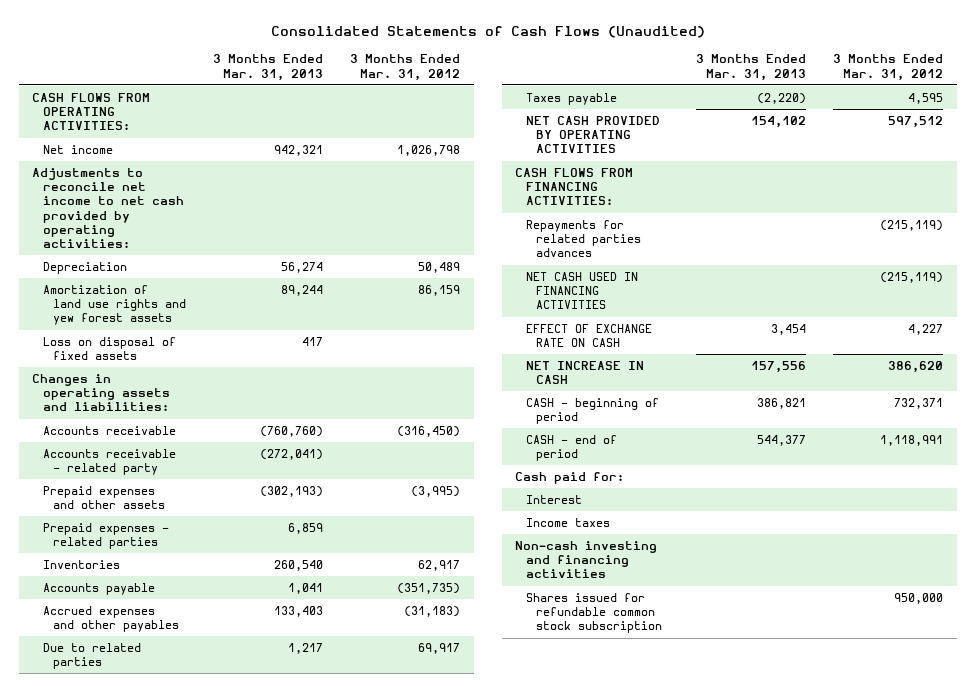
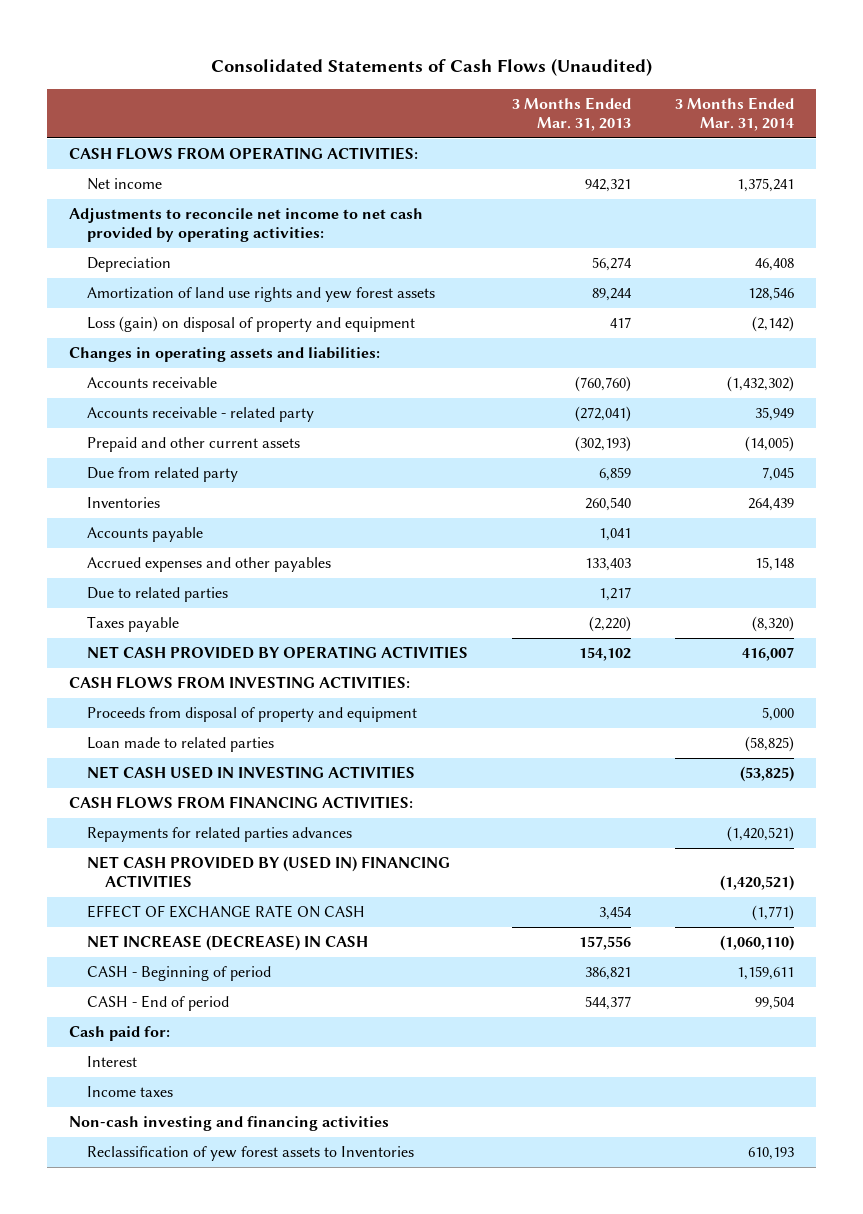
[350,54,461,81] 3 Months Ended Mar. 31, 2012 -> none
none -> [674,96,794,131] 3 Months Ended Mar. 31, 2014
[42,336,176,361] Loss on disposal of fixed assets -> [87,316,416,333] Loss (gain) on disposal of property and equipment
[42,485,165,510] Prepaid expenses and other assets -> [87,437,301,453] Prepaid and other current assets
[42,522,169,550] Prepaid expenses - related parties -> [87,467,239,483] Due from related party
none -> [69,676,411,690] CASH FLOWS FROM INVESTING ACTIVITIES:
none -> [87,707,418,723] Proceeds from disposal of property and equipment
none -> [87,737,275,753] Loan made to related parties
none -> [87,766,416,780] NET CASH USED IN INVESTING ACTIVITIES
[525,271,638,310] NET CASH USED IN FINANCING ACTIVITIES -> [87,856,451,889] NET CASH PROVIDED BY (USED IN) FINANCING ACTIVITIES
[525,360,644,385] NET INCREASE IN CASH -> [87,935,369,952] NET INCREASE (DECREASE) IN CASH
[525,397,659,425] CASH - beginning of period -> [87,966,272,982] CASH - Beginning of period
[525,434,617,462] CASH - end of period -> [87,995,230,1012] CASH - End of period
[525,592,662,634] Shares issued for refundable common stock subscription -> none
none -> [87,1146,415,1162] Reclassification of yew forest assets to Inventories

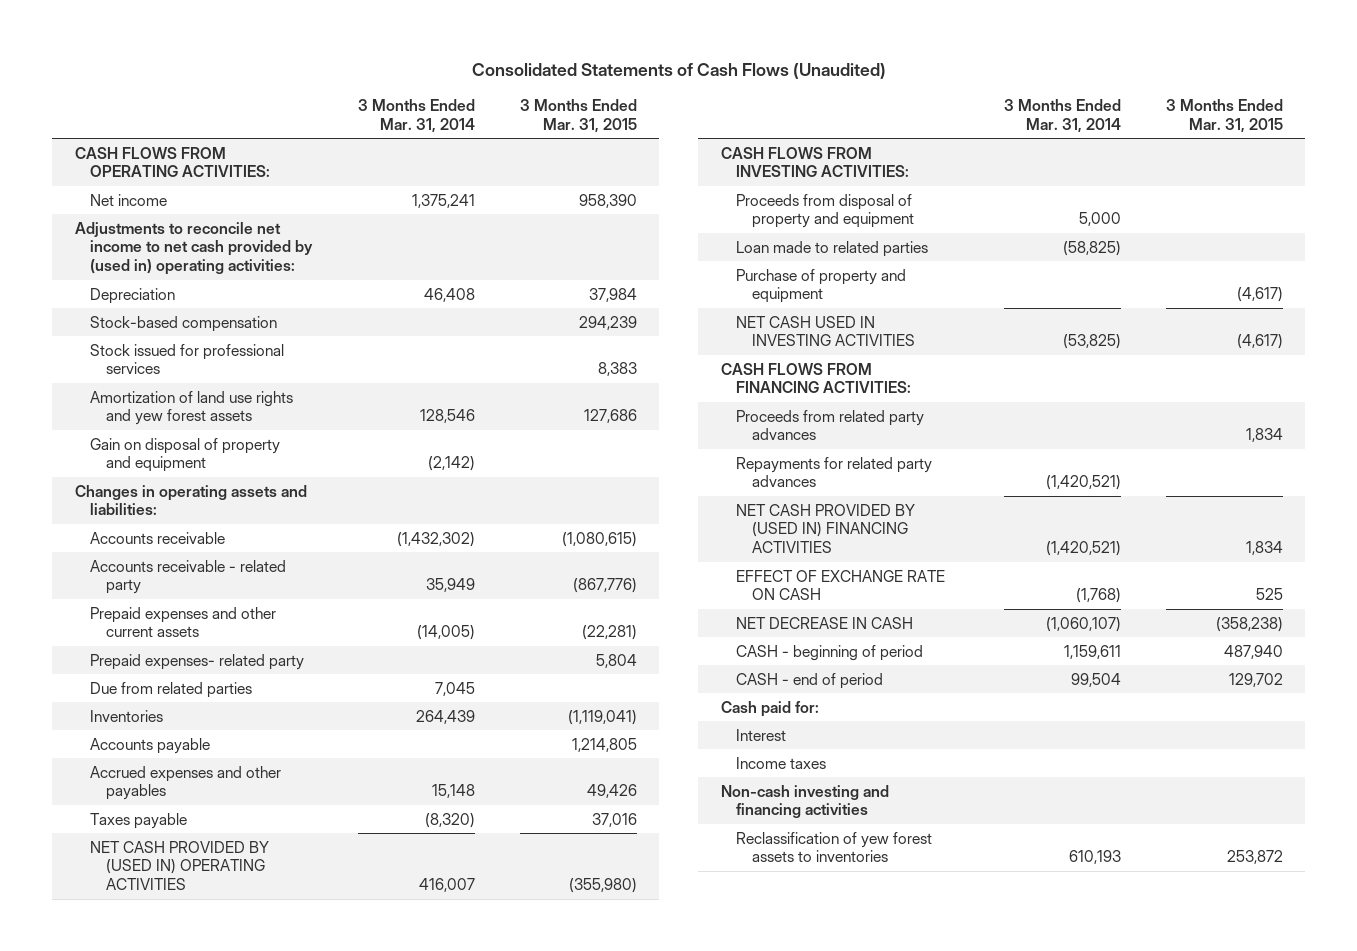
[512,96,632,131] 3 Months Ended Mar. 31, 2013 -> none
none -> [519,99,637,133] 3 Months Ended Mar. 31, 2015
[69,208,424,243] Adjustments to reconcile net income to net cash provided by operating activities: -> [74,221,314,275] Adjustments to reconcile net income to net cash provided by (used in) operating activities:
none -> [90,315,278,332] Stock-based compensation
none -> [90,343,285,375] Stock issued for professional services
[87,316,416,333] Loss (gain) on disposal of property and equipment -> [90,437,281,473] Gain on disposal of property and equipment
[87,437,301,453] Prepaid and other current assets -> [90,606,277,638] Prepaid expenses and other current assets
none -> [90,653,305,670] Prepaid expenses- related party
[87,467,239,483] Due from related party -> [90,681,253,698] Due from related parties
[87,587,229,603] Due to related parties -> none
[87,646,469,660] NET CASH PROVIDED BY OPERATING ACTIVITIES -> [90,840,270,890] NET CASH PROVIDED BY (USED IN) OPERATING ACTIVITIES
none -> [736,268,907,304] Purchase of property and equipment
none -> [736,409,925,441] Proceeds from related party advances
[87,827,353,843] Repayments for related parties advances -> [736,456,933,488] Repayments for related party advances
[751,905,794,922] (1,771) -> [1075,588,1121,604] (1,768)
[87,935,369,952] NET INCREASE (DECREASE) IN CASH -> [736,616,914,629] NET DECREASE IN CASH
[719,935,794,952] (1,060,110) -> [1045,616,1121,632] (1,060,107)
[87,966,272,982] CASH - Beginning of period -> [736,644,924,661] CASH - beginning of period
[87,995,230,1012] CASH - End of period -> [736,672,884,689] CASH - end of period
[87,1146,415,1162] Reclassification of yew forest assets to Inventories -> [736,831,933,863] Reclassification of yew forest assets to inventories

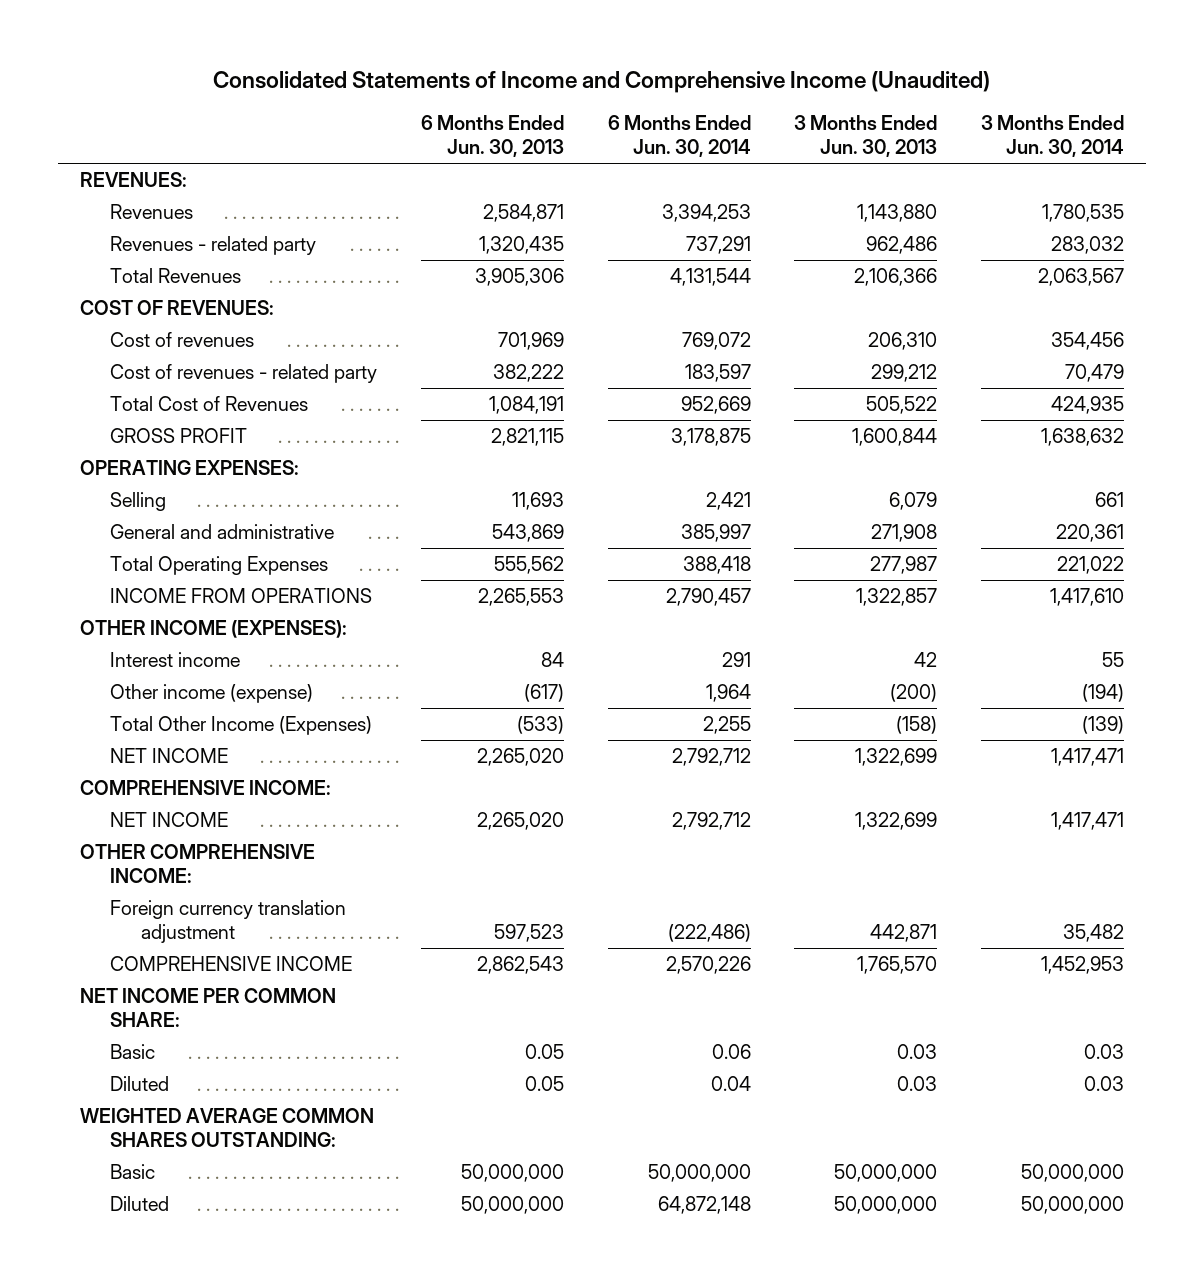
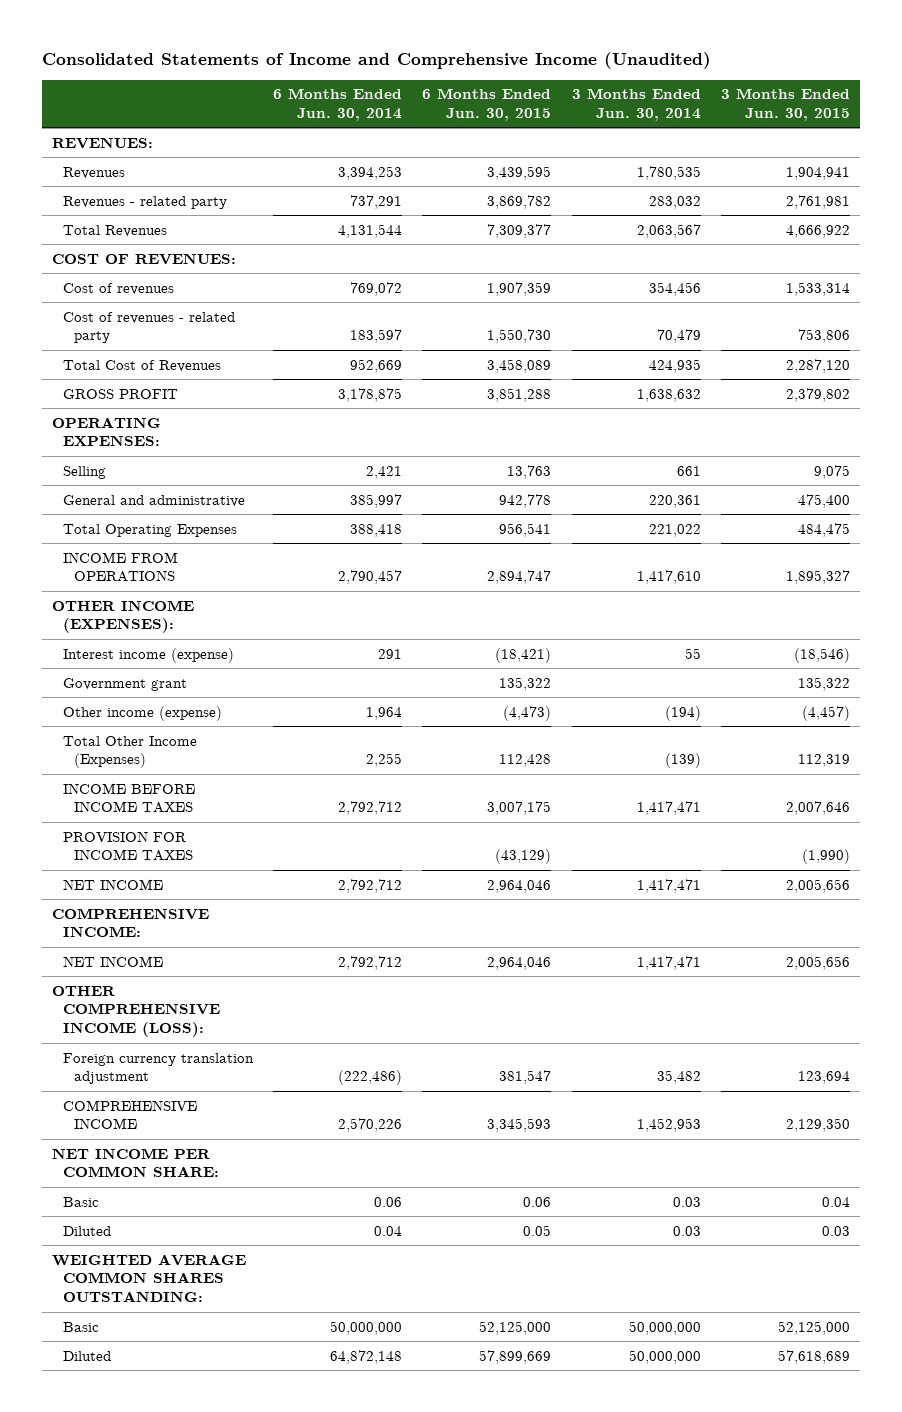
[421,115,565,158] 6 Months Ended Jun. 30, 2013 -> none
[794,115,938,158] 3 Months Ended Jun. 30, 2013 -> none
none -> [422,88,552,121] 6 Months Ended Jun. 30, 2015
none -> [720,88,850,121] 3 Months Ended Jun. 30, 2015
[110,652,241,668] Interest income -> [62,647,234,663] Interest income (expense)
none -> [62,677,187,691] Government grant
none -> [62,782,195,814] INCOME BEFORE INCOME TAXES
none -> [62,830,193,862] PROVISION FOR INCOME TAXES
[79,844,315,884] OTHER COMPREHENSIVE INCOME: -> [52,985,220,1038] OTHER COMPREHENSIVE INCOME (LOSS):

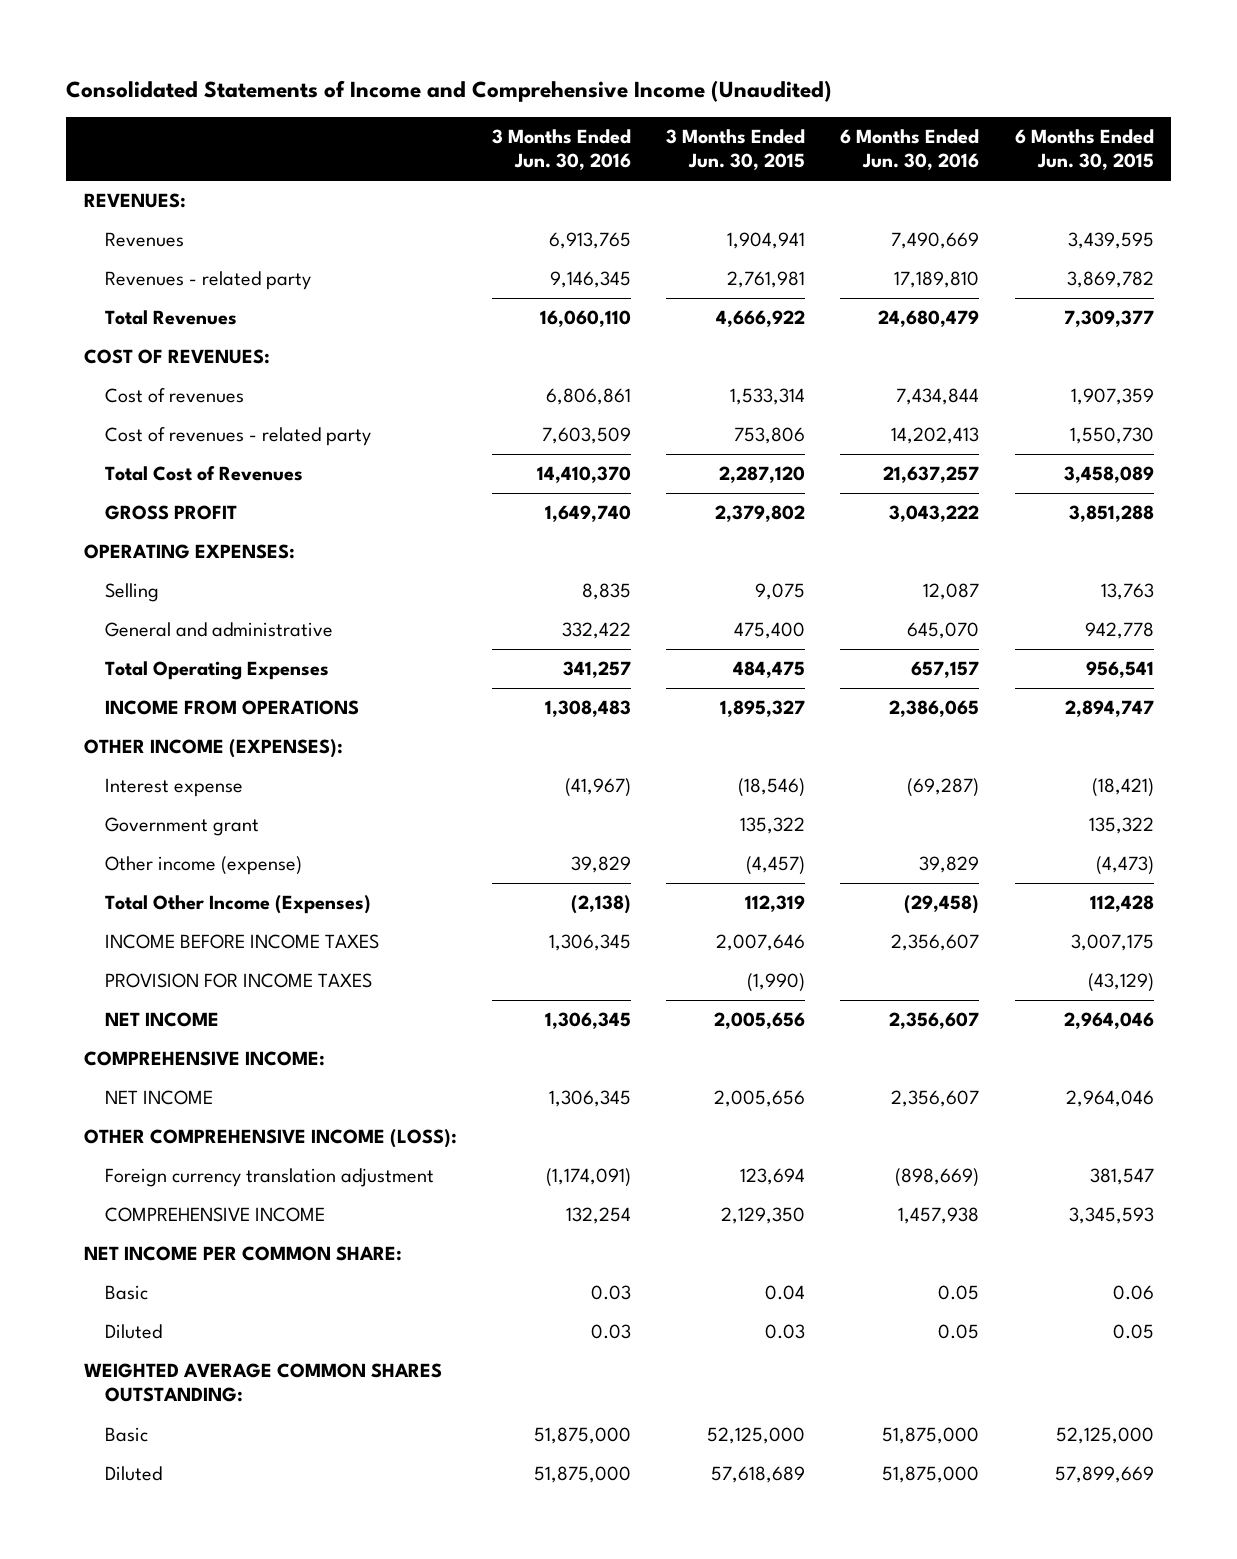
[273,88,403,121] 6 Months Ended Jun. 30, 2014 -> none
[571,88,701,121] 3 Months Ended Jun. 30, 2014 -> none
none -> [491,129,631,171] 3 Months Ended Jun. 30, 2016
none -> [840,129,980,171] 6 Months Ended Jun. 30, 2016
[62,647,234,663] Interest income (expense) -> [104,778,243,798] Interest expense

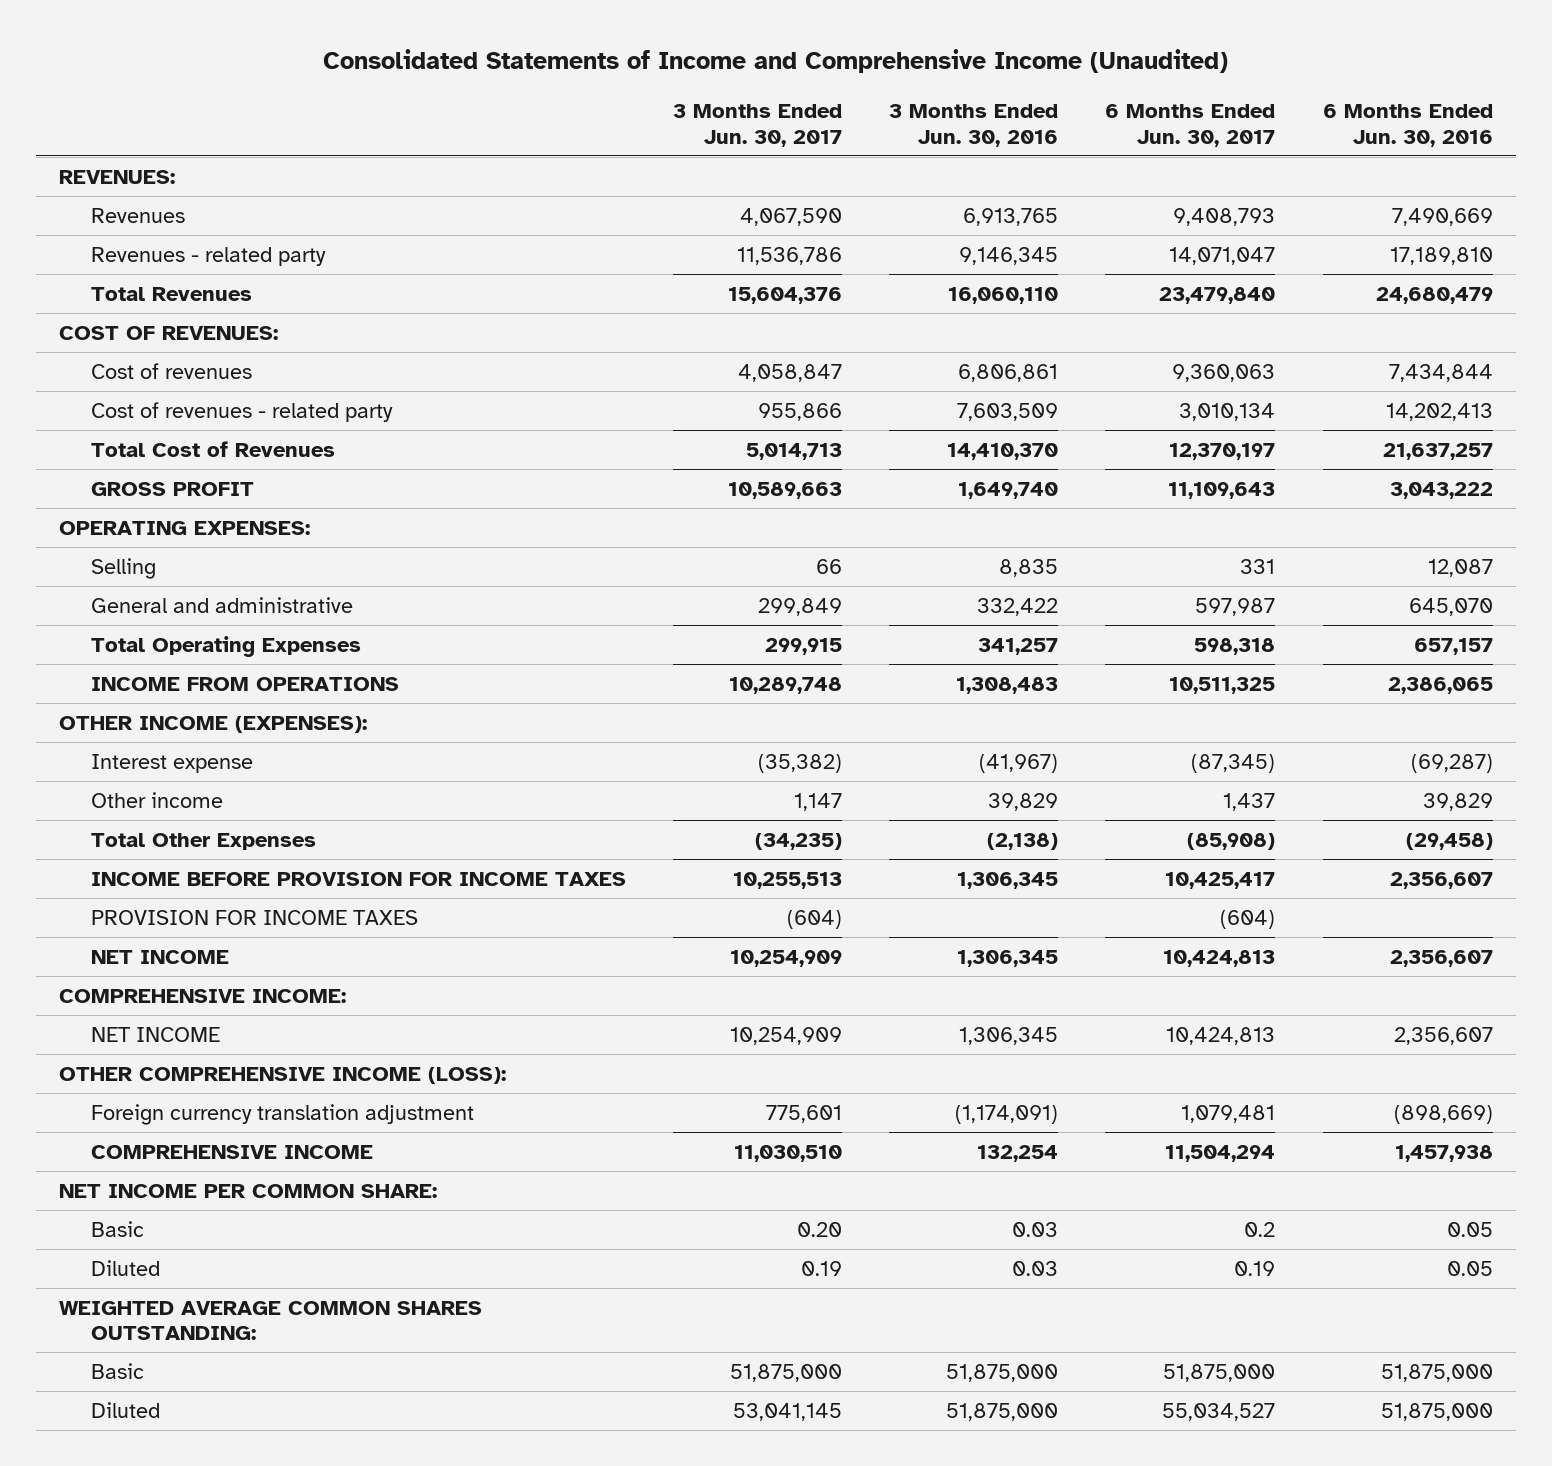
[666,129,806,171] 3 Months Ended Jun. 30, 2015 -> none
[1014,129,1154,171] 6 Months Ended Jun. 30, 2015 -> none
none -> [672,103,842,147] 3 Months Ended Jun. 30, 2017
none -> [1105,103,1276,147] 6 Months Ended Jun. 30, 2017
[104,817,259,837] Government grant -> none
[104,856,302,876] Other income (expense) -> [90,791,223,808] Other income
[104,895,371,915] Total Other Income (Expenses) -> [90,832,316,850] Total Other Expenses
[104,934,379,950] INCOME BEFORE INCOME TAXES -> [90,871,626,886] INCOME BEFORE PROVISION FOR INCOME TAXES

